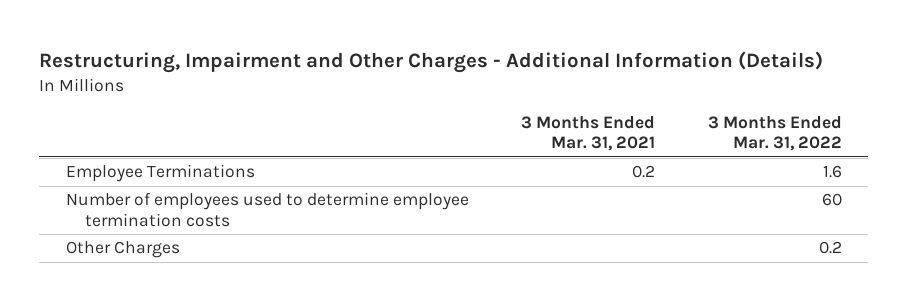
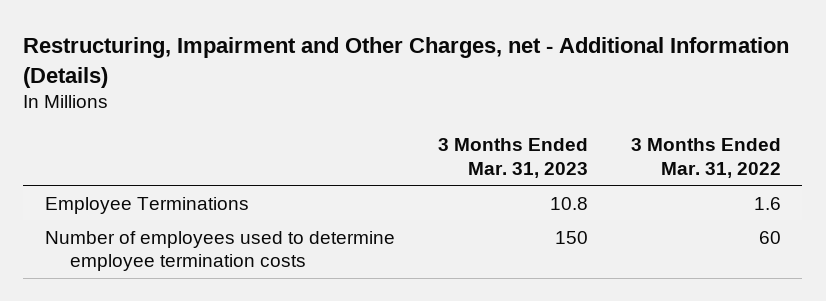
[39,50,824,73] Restructuring, Impairment and Other Charges - Additional Information (Details) -> [23,36,790,88] Restructuring, Impairment and Other Charges, net - Additional Information (Details)
[521,115,656,152] 3 Months Ended Mar. 31, 2021 -> none
none -> [437,137,588,178] 3 Months Ended Mar. 31, 2023
[65,241,180,259] Other Charges -> none

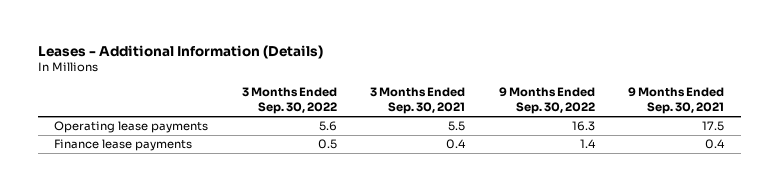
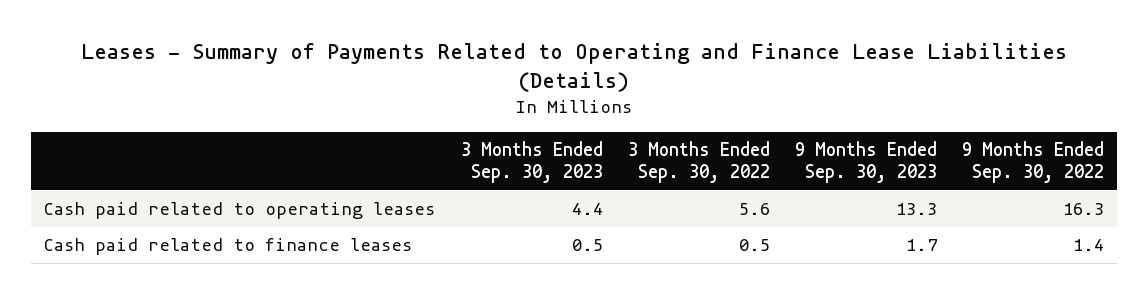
[37,44,323,59] Leases - Additional Information (Details) -> [80,43,1067,93] Leases - Summary of Payments Related to Operating and Finance Lease Liabilities (Details)
[370,87,466,115] 3 Months Ended Sep. 30, 2021 -> none
[628,87,725,115] 9 Months Ended Sep. 30, 2021 -> none
none -> [460,141,603,184] 3 Months Ended Sep. 30, 2023
none -> [795,141,938,184] 9 Months Ended Sep. 30, 2023
[54,121,209,134] Operating lease payments -> [43,202,436,220] Cash paid related to operating leases
[54,139,193,152] Finance lease payments -> [43,238,413,256] Cash paid related to finance leases

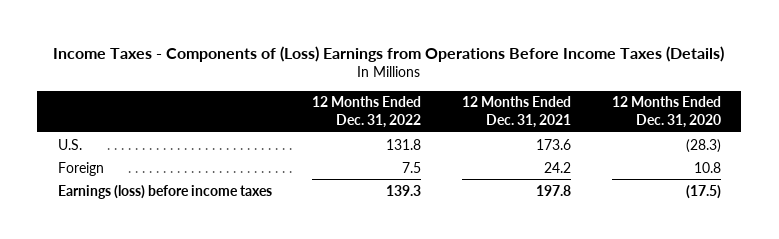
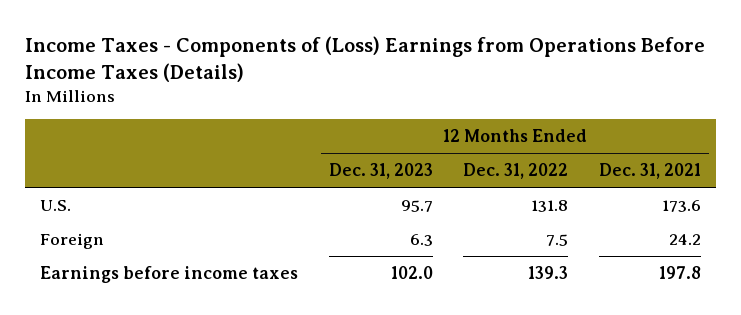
[612,96,722,129] 12 Months Ended Dec. 31, 2020 -> none
none -> [328,163,433,180] Dec. 31, 2023
[57,184,272,199] Earnings (loss) before income taxes -> [40,265,299,283] Earnings before income taxes

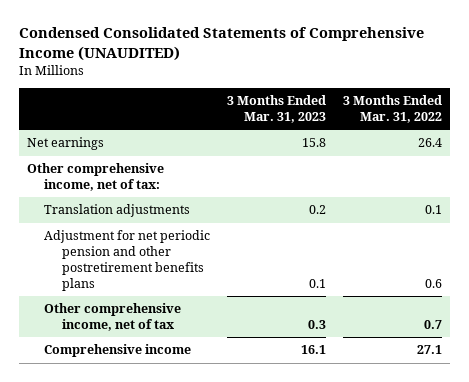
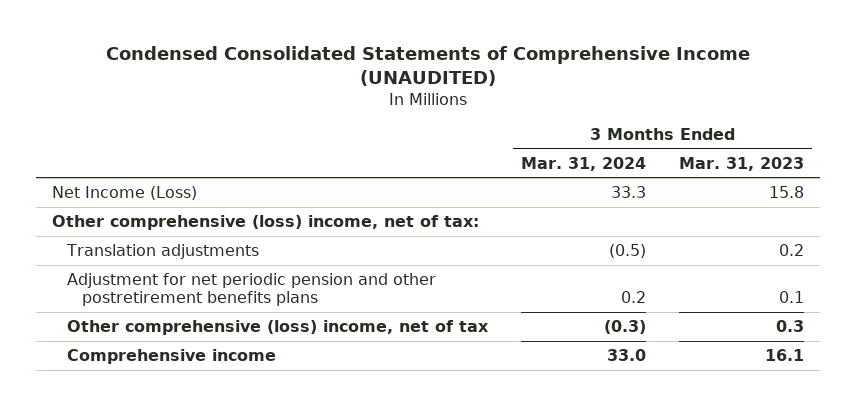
[342,94,442,123] 3 Months Ended Mar. 31, 2022 -> none
none -> [521,156,647,171] Mar. 31, 2024
[27,137,105,151] Net earnings -> [52,185,198,200] Net Income (Loss)
[27,163,165,192] Other comprehensive income, net of tax: -> [52,214,480,230] Other comprehensive (loss) income, net of tax:
[44,303,182,332] Other comprehensive income, net of tax -> [67,319,490,335] Other comprehensive (loss) income, net of tax

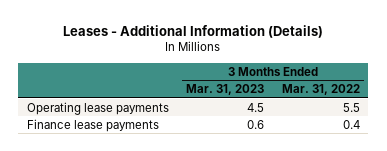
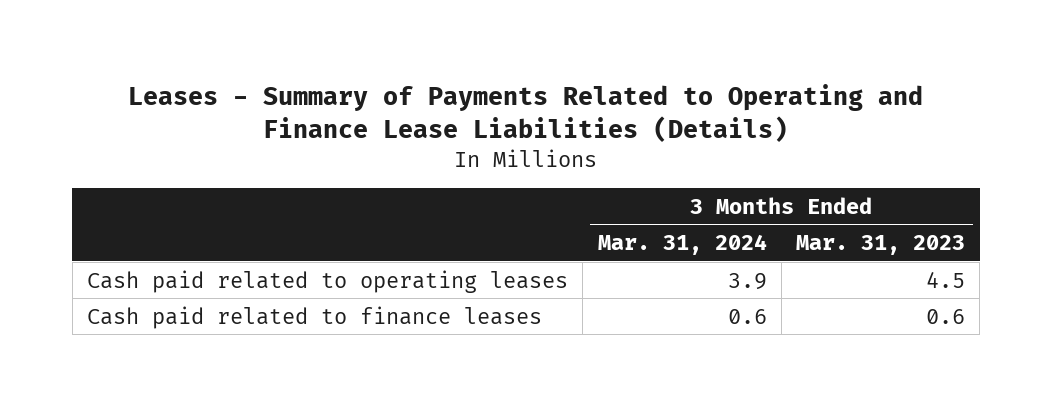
[63,25,324,39] Leases - Additional Information (Details) -> [128,84,924,143] Leases - Summary of Payments Related to Operating and Finance Lease Liabilities (Details)
[281,84,360,96] Mar. 31, 2022 -> none
none -> [597,234,767,256] Mar. 31, 2024
[26,101,169,115] Operating lease payments -> [87,269,569,293] Cash paid related to operating leases
[26,118,159,132] Finance lease payments -> [87,305,543,329] Cash paid related to finance leases

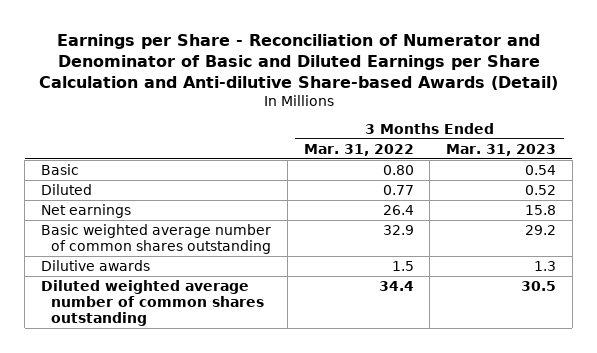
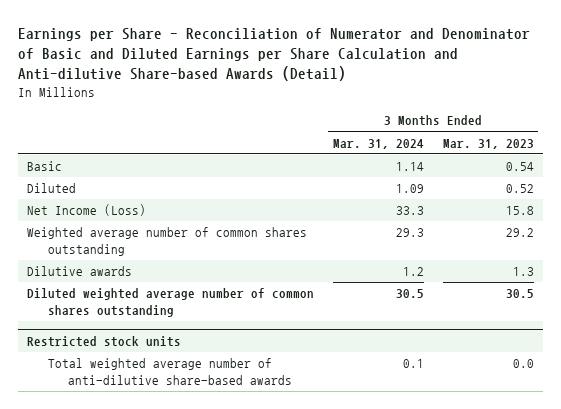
[303,143,414,156] Mar. 31, 2022 -> none
none -> [332,138,424,149] Mar. 31, 2024
[41,203,132,218] Net earnings -> [26,204,146,217] Net Income (Loss)
[41,223,272,254] Basic weighted average number of common shares outstanding -> [26,227,307,256] Weighted average number of common shares outstanding
none -> [26,335,181,347] Restricted stock units
none -> [47,358,293,385] Total weighted average number of anti-dilutive share-based awards

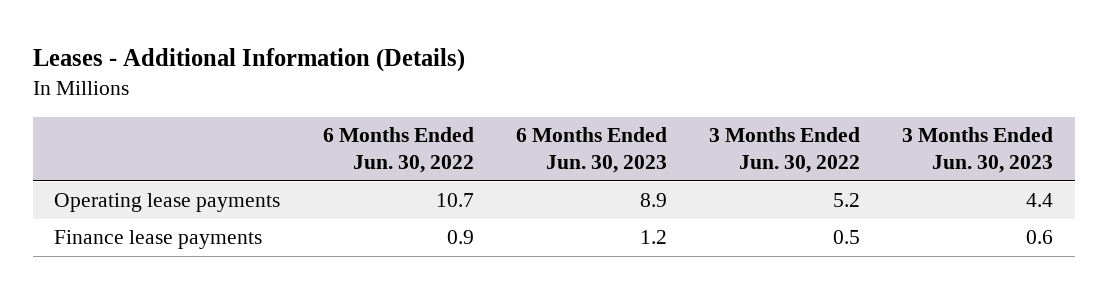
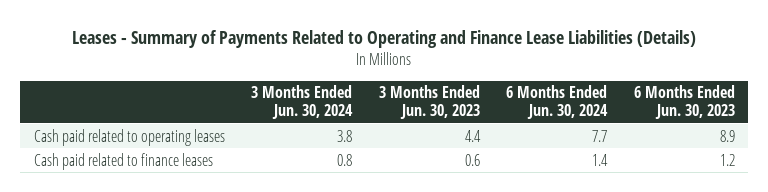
[33,48,466,73] Leases - Additional Information (Details) -> [72,30,697,49] Leases - Summary of Payments Related to Operating and Finance Lease Liabilities (Details)
[322,126,474,174] 6 Months Ended Jun. 30, 2022 -> none
[709,126,861,174] 3 Months Ended Jun. 30, 2022 -> none
none -> [251,85,354,120] 3 Months Ended Jun. 30, 2024
none -> [506,85,609,120] 6 Months Ended Jun. 30, 2024
[54,193,281,213] Operating lease payments -> [33,128,225,146] Cash paid related to operating leases
[54,230,263,250] Finance lease payments -> [33,152,213,170] Cash paid related to finance leases

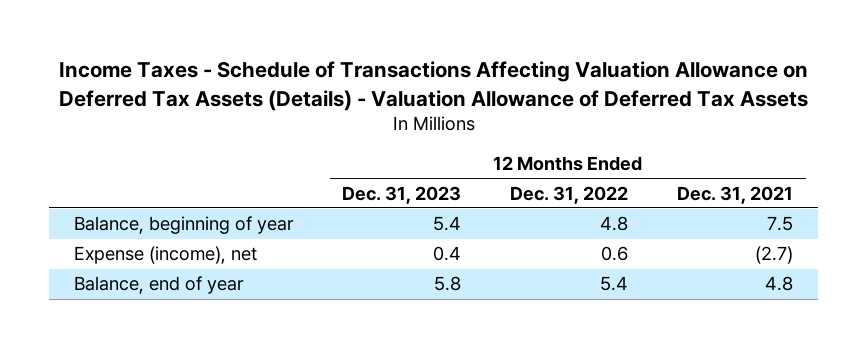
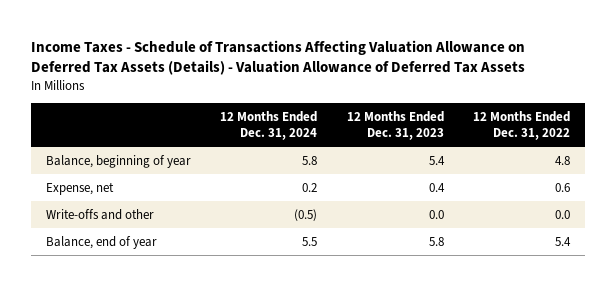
[677,185,794,204] Dec. 31, 2021 -> none
none -> [220,110,318,141] 12 Months Ended Dec. 31, 2024
[73,246,257,265] Expense (income), net -> [45,181,114,195] Expense, net
none -> [45,208,154,220] Write-offs and other

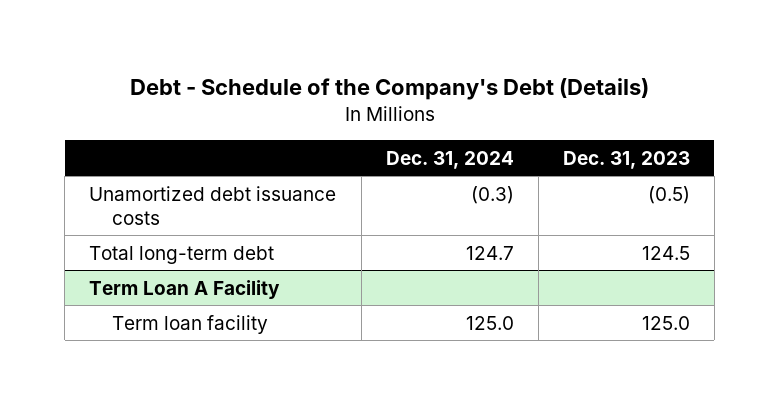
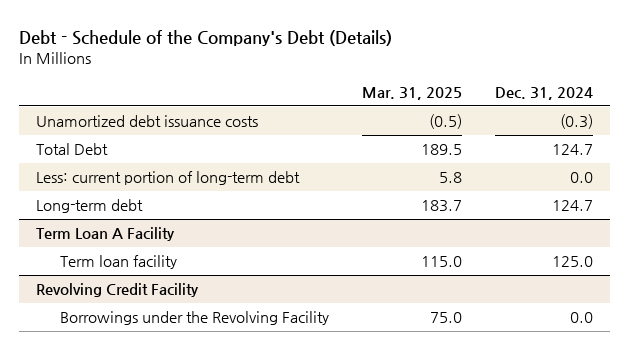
[562,150,690,169] Dec. 31, 2023 -> none
none -> [361,86,462,100] Mar. 31, 2025
none -> [36,143,109,156] Total Debt
none -> [36,171,301,186] Less: current portion of long-term debt
[89,245,275,264] Total long-term debt -> [36,199,144,214] Long-term debt
none -> [36,283,200,298] Revolving Credit Facility
none -> [59,311,329,326] Borrowings under the Revolving Facility

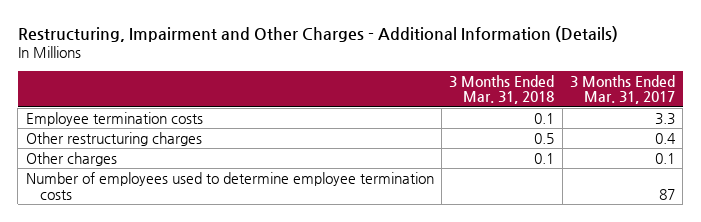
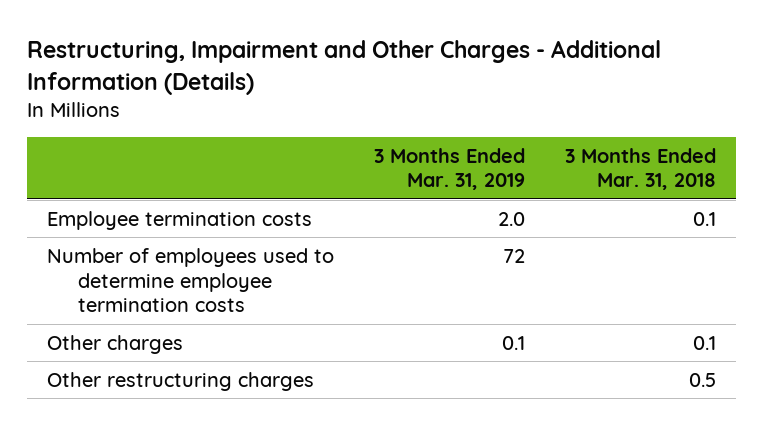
[570,74,676,105] 3 Months Ended Mar. 31, 2017 -> none
none -> [373,147,525,191] 3 Months Ended Mar. 31, 2019
[25,151,117,166] Other charges -> [46,334,183,354] Other charges
[25,131,202,146] Other restructuring charges -> [46,371,314,391] Other restructuring charges

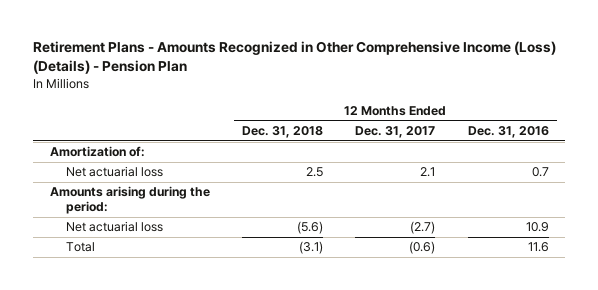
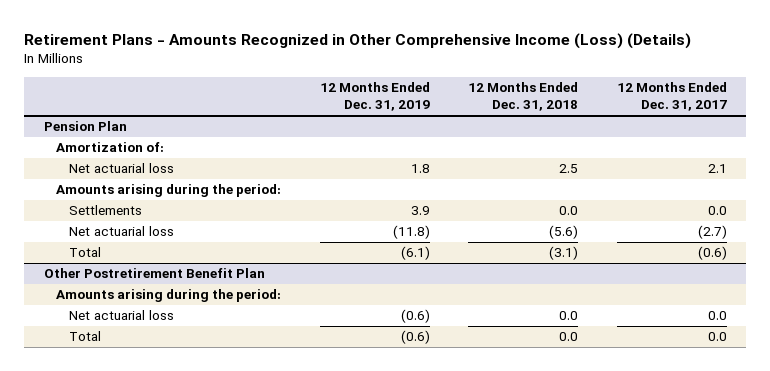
[33,41,557,75] Retirement Plans - Amounts Recognized in Other Comprehensive Income (Loss) (Details) - Pension Plan -> [24,33,692,50] Retirement Plans - Amounts Recognized in Other Comprehensive Income (Loss) (Details)
[467,126,549,139] Dec. 31, 2016 -> none
none -> [319,82,430,112] 12 Months Ended Dec. 31, 2019
none -> [43,121,127,132] Pension Plan
none -> [68,205,142,216] Settlements
none -> [43,268,265,279] Other Postretirement Benefit Plan
none -> [56,289,282,303] Amounts arising during the period:
none -> [68,310,174,321] Net actuarial loss
none -> [68,331,101,342] Total

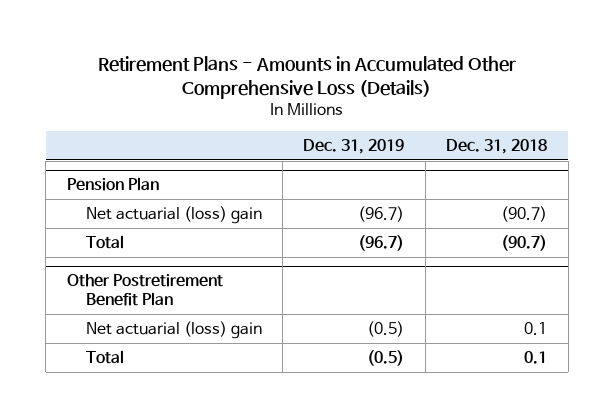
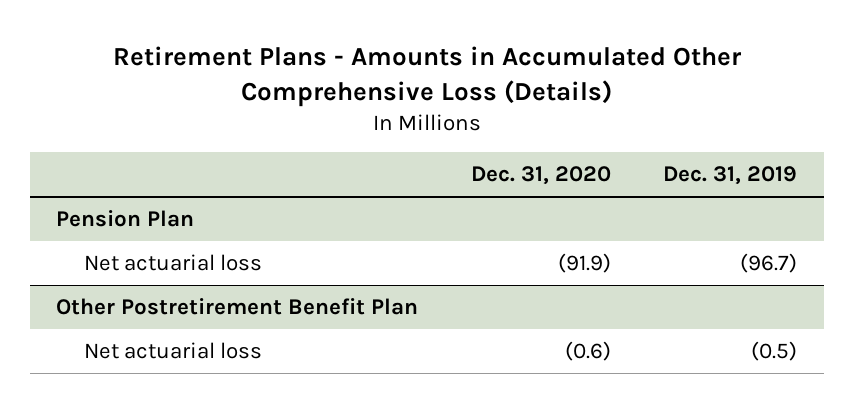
[446,138,548,154] Dec. 31, 2018 -> none
none -> [470,166,611,186] Dec. 31, 2020
[85,234,124,249] Total -> none
[85,205,262,224] Net actuarial (loss) gain -> [83,253,262,271] Net actuarial loss
[85,349,124,364] Total -> none
[85,320,262,339] Net actuarial (loss) gain -> [83,341,262,359] Net actuarial loss

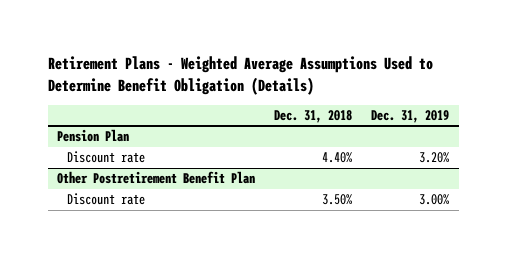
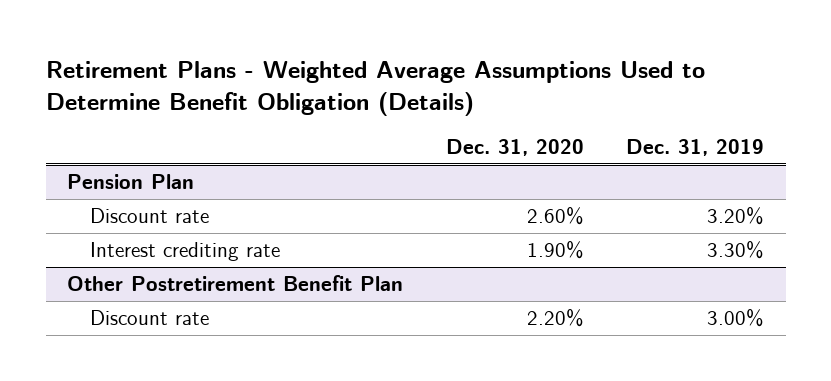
[274,109,353,123] Dec. 31, 2018 -> none
none -> [445,139,584,157] Dec. 31, 2020
none -> [90,241,281,261] Interest crediting rate

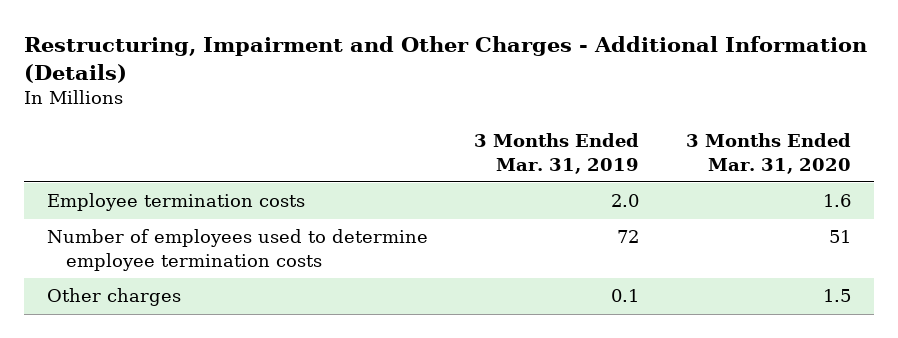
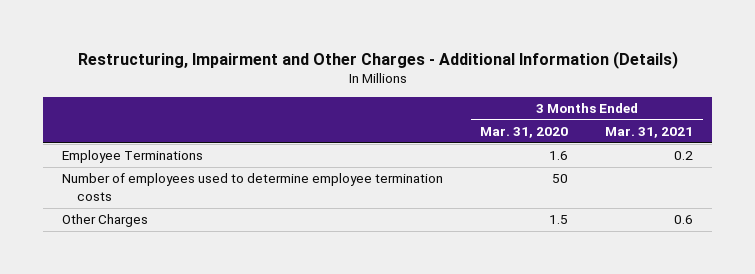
[474,133,640,174] 3 Months Ended Mar. 31, 2019 -> none
none -> [605,127,694,139] Mar. 31, 2021
[46,193,305,212] Employee termination costs -> [61,150,203,164] Employee Terminations
[828,230,851,244] 51 -> [552,174,569,184] 50
[46,288,181,307] Other charges -> [61,214,148,228] Other Charges

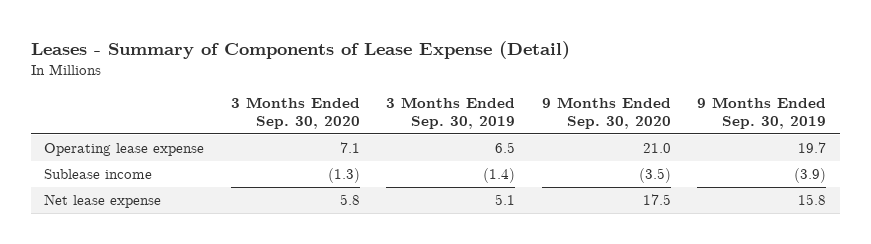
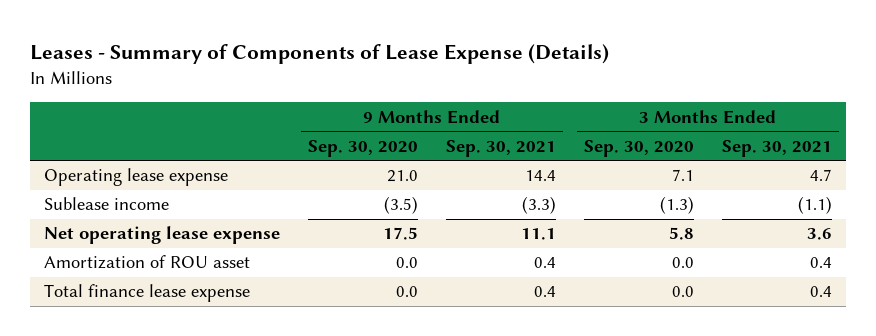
[30,40,570,59] Leases - Summary of Components of Lease Expense (Detail) -> [30,43,610,64] Leases - Summary of Components of Lease Expense (Details)
[386,97,516,130] 3 Months Ended Sep. 30, 2019 -> none
[697,97,827,130] 9 Months Ended Sep. 30, 2019 -> none
none -> [446,139,557,157] Sep. 30, 2021
none -> [721,139,832,157] Sep. 30, 2021
[44,194,162,209] Net lease expense -> [44,226,281,245] Net operating lease expense
none -> [44,255,251,270] Amortization of ROU asset
none -> [44,284,251,303] Total finance lease expense

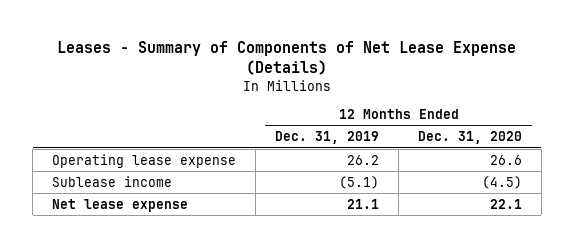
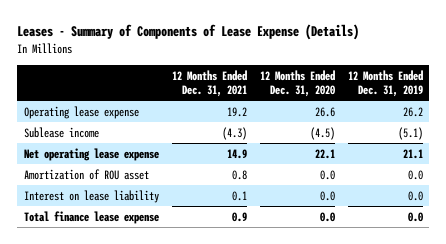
[57,40,517,76] Leases - Summary of Components of Net Lease Expense (Details) -> [17,24,360,41] Leases - Summary of Components of Lease Expense (Details)
none -> [171,69,247,97] 12 Months Ended Dec. 31, 2021
[52,198,189,212] Net lease expense -> [23,147,159,161] Net operating lease expense
none -> [23,168,149,180] Amortization of ROU asset
none -> [23,189,159,203] Interest on lease liability
none -> [23,210,159,224] Total finance lease expense

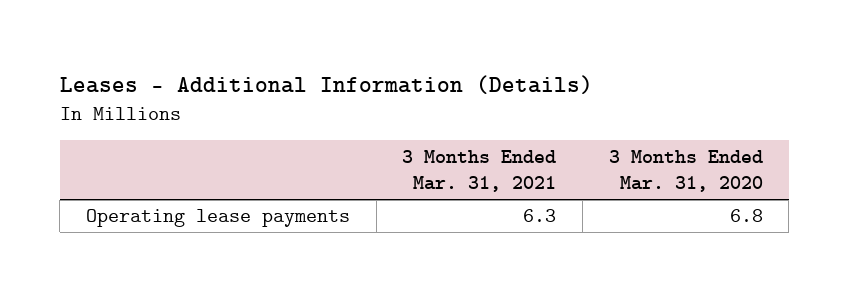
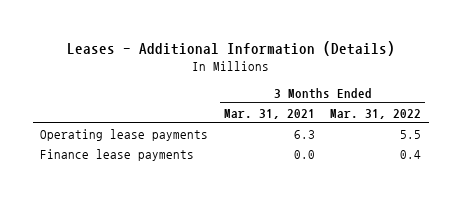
[608,149,763,193] 3 Months Ended Mar. 31, 2020 -> none
none -> [330,108,422,119] Mar. 31, 2022
none -> [40,149,195,162] Finance lease payments

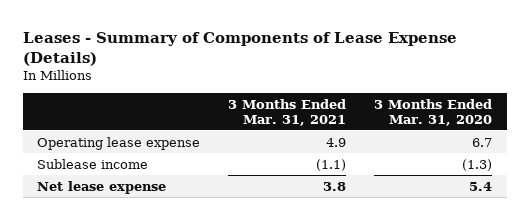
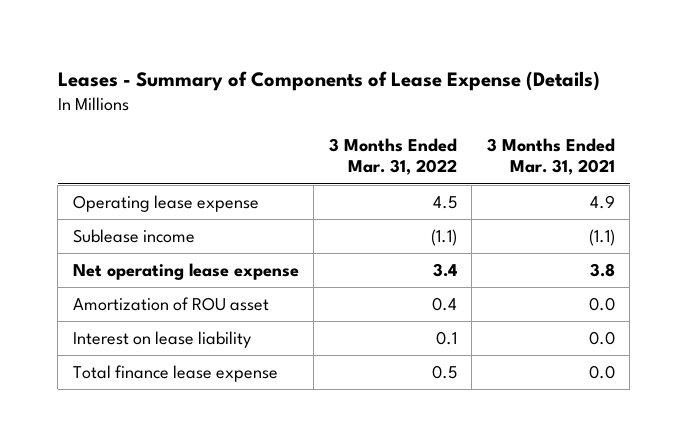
[374,98,493,126] 3 Months Ended Mar. 31, 2020 -> none
none -> [328,137,457,176] 3 Months Ended Mar. 31, 2022
[36,180,166,194] Net lease expense -> [72,262,299,280] Net operating lease expense
none -> [72,296,269,311] Amortization of ROU asset
none -> [72,330,251,348] Interest on lease liability
none -> [72,364,278,382] Total finance lease expense

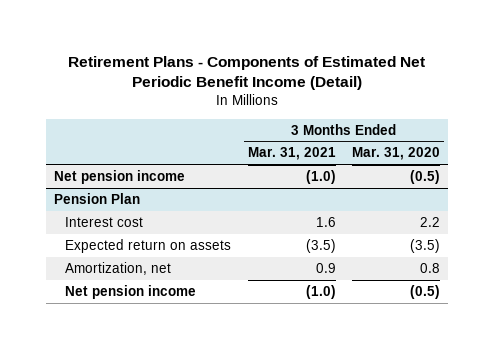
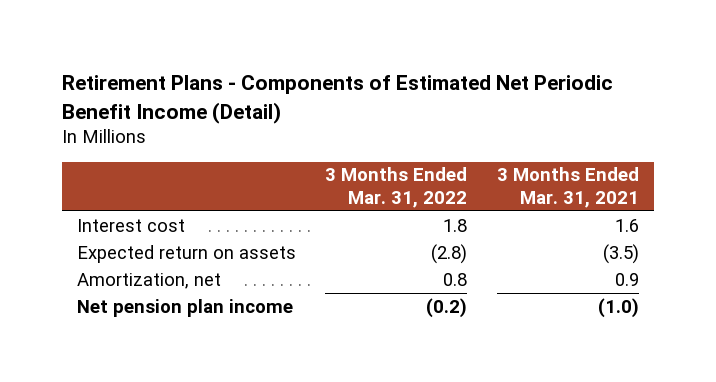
[352,147,441,161] Mar. 31, 2020 -> none
none -> [325,167,468,208] 3 Months Ended Mar. 31, 2022
[54,169,186,184] Net pension income -> none
[54,192,141,204] Pension Plan -> none
[65,284,197,299] Net pension income -> [76,298,293,317] Net pension plan income

